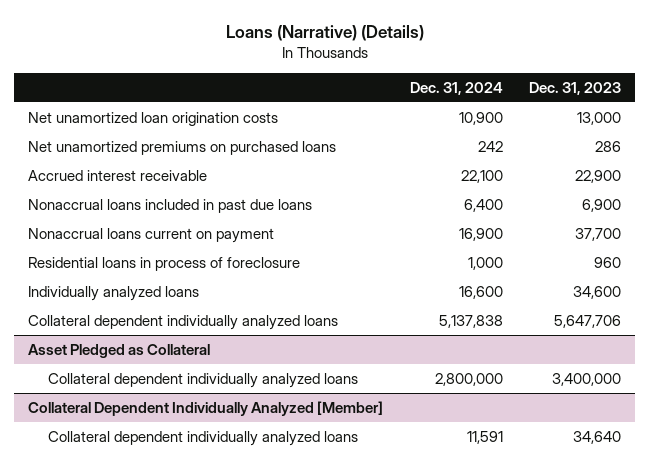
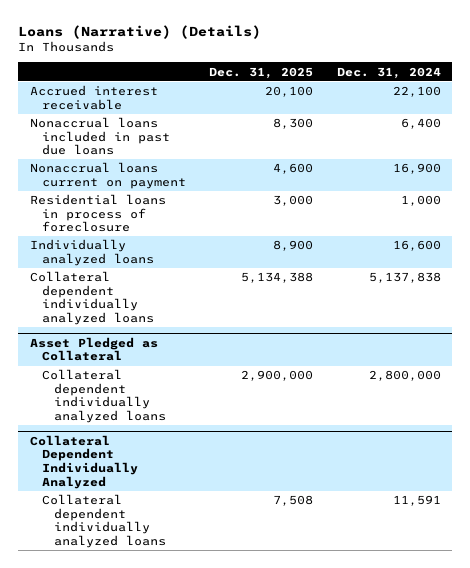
[529,81,622,95] Dec. 31, 2023 -> none
none -> [209,66,314,79] Dec. 31, 2025
[27,111,278,126] Net unamortized loan origination costs -> none
[27,140,336,155] Net unamortized premiums on purchased loans -> none
[27,400,383,416] Collateral Dependent Individually Analyzed [Member] -> [29,434,138,489] Collateral Dependent Individually Analyzed

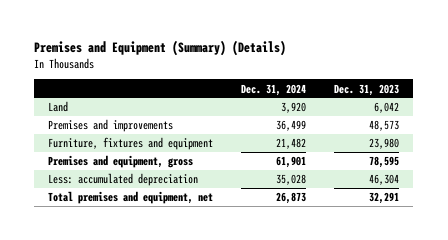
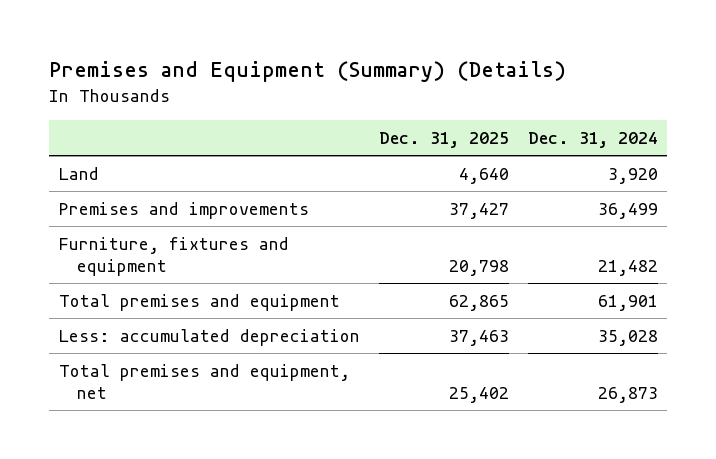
[334,83,400,96] Dec. 31, 2023 -> none
none -> [378,131,509,148] Dec. 31, 2025
[48,155,194,169] Premises and equipment, gross -> [58,293,340,311] Total premises and equipment

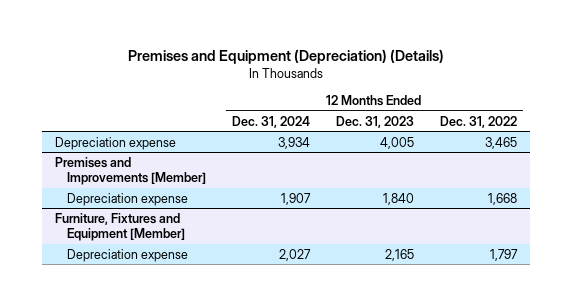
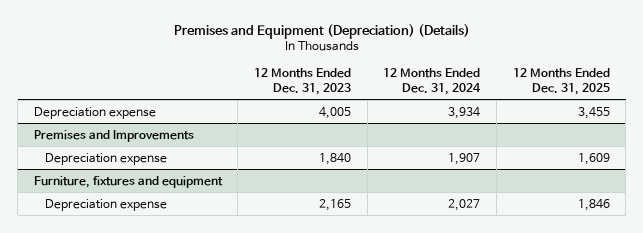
[439,115,517,128] Dec. 31, 2022 -> none
none -> [512,68,610,95] 12 Months Ended Dec. 31, 2025
[54,156,207,186] Premises and Improvements [Member] -> [33,129,194,142] Premises and Improvements
[54,212,186,242] Furniture, Fixtures and Equipment [Member] -> [33,175,223,188] Furniture, fixtures and equipment

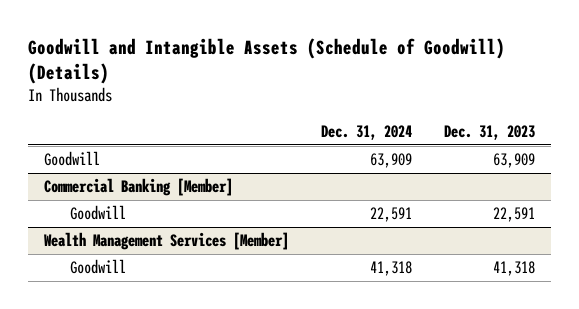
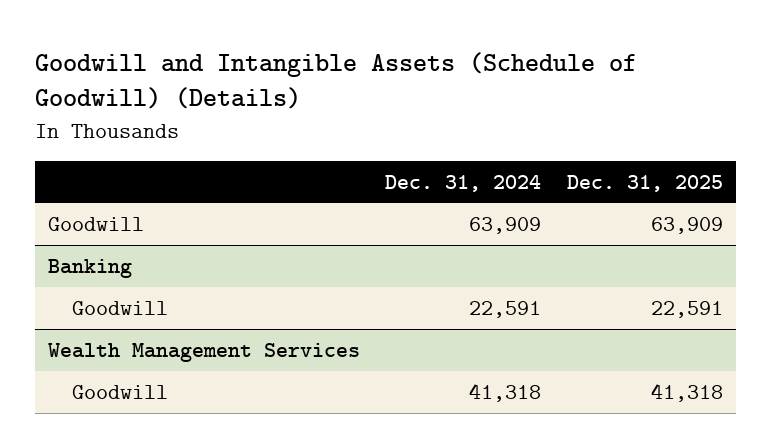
[444,124,536,140] Dec. 31, 2023 -> none
none -> [566,174,723,192] Dec. 31, 2025
[44,178,234,197] Commercial Banking [Member] -> [47,258,132,278] Banking
[44,232,290,251] Wealth Management Services [Member] -> [47,342,360,362] Wealth Management Services

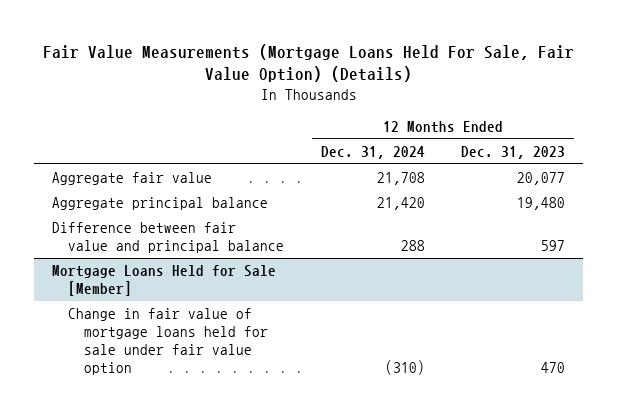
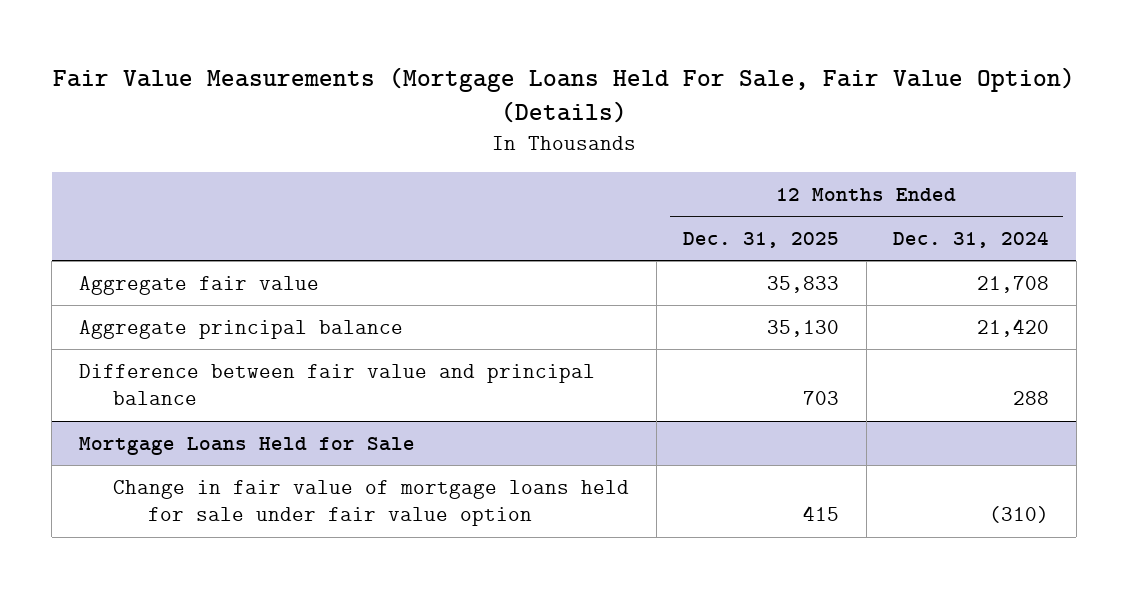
[461,145,566,159] Dec. 31, 2023 -> none
none -> [683,232,840,249] Dec. 31, 2025
[52,265,277,297] Mortgage Loans Held for Sale [Member] -> [78,436,415,455] Mortgage Loans Held for Sale

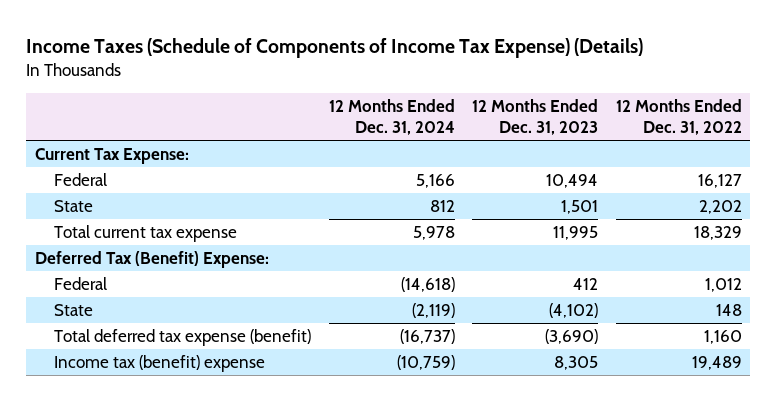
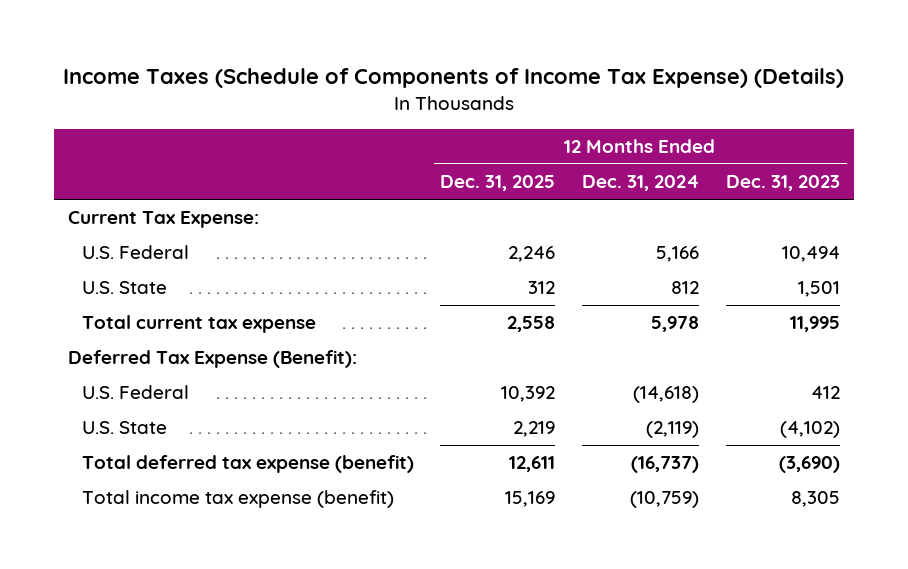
[615,98,742,136] 12 Months Ended Dec. 31, 2022 -> none
none -> [440,175,556,192] Dec. 31, 2025
[54,173,108,187] Federal -> [81,245,189,260] U.S. Federal
[54,200,94,213] State -> [81,281,167,295] U.S. State
[34,251,269,269] Deferred Tax (Benefit) Expense: -> [67,350,357,369] Deferred Tax Expense (Benefit):
[54,277,108,291] Federal -> [81,385,189,400] U.S. Federal
[54,304,94,317] State -> [81,421,167,435] U.S. State
[54,355,266,373] Income tax (benefit) expense -> [81,490,394,509] Total income tax expense (benefit)

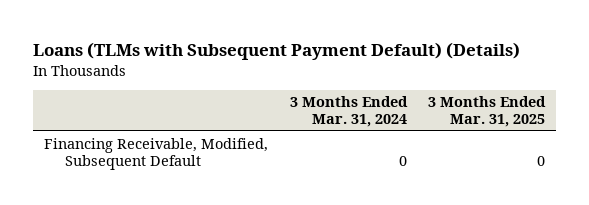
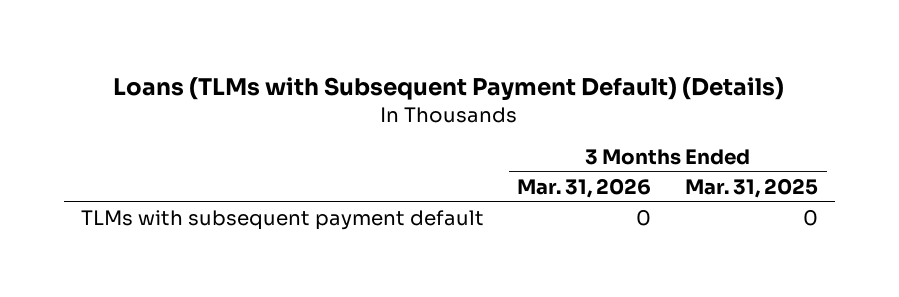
[289,96,408,128] 3 Months Ended Mar. 31, 2024 -> none
none -> [517,178,652,199] Mar. 31, 2026
[43,137,268,170] Financing Receivable, Modified, Subsequent Default -> [80,210,484,231] TLMs with subsequent payment default

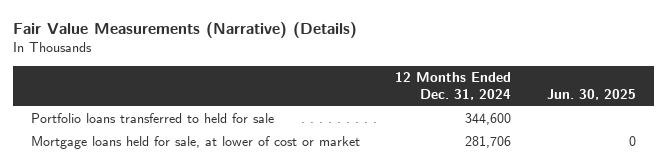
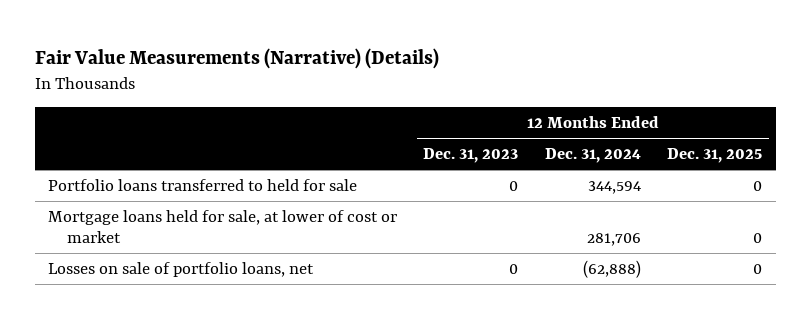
[546,89,636,101] Jun. 30, 2025 -> none
none -> [423,148,519,164] Dec. 31, 2023
none -> [667,148,763,164] Dec. 31, 2025
[465,113,512,126] 344,600 -> [587,180,641,194] 344,594
none -> [47,261,314,277] Losses on sale of portfolio loans, net

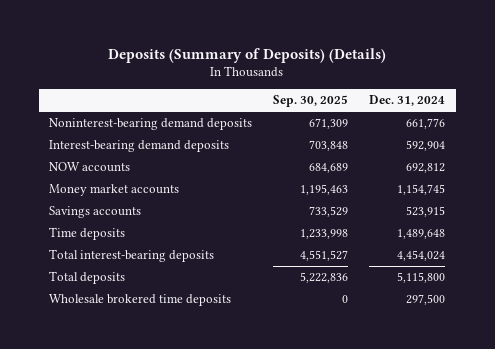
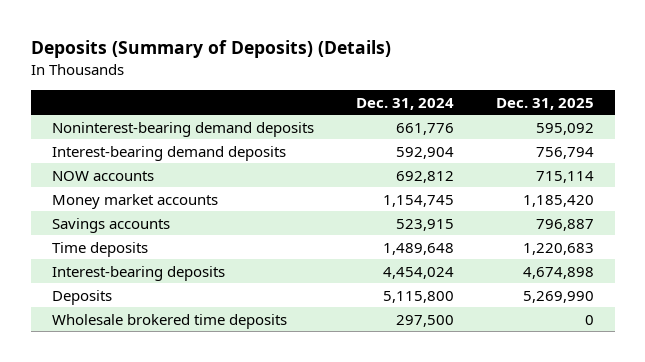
[273,95,349,108] Sep. 30, 2025 -> none
none -> [495,97,594,110] Dec. 31, 2025
[49,249,215,263] Total interest-bearing deposits -> [51,265,225,281] Interest-bearing deposits
[49,271,126,285] Total deposits -> [51,289,112,305] Deposits

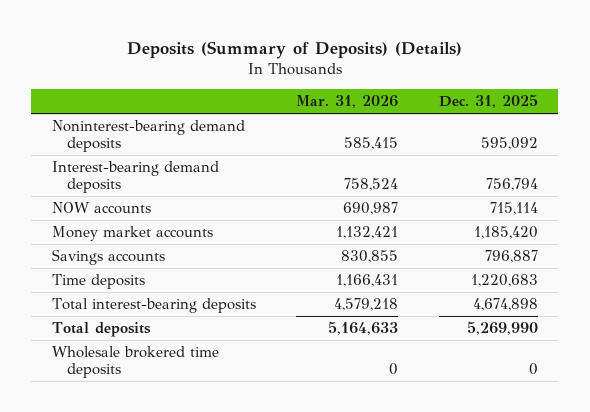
[355,97,454,110] Dec. 31, 2024 -> none
none -> [296,95,399,109] Mar. 31, 2026
[51,265,225,281] Interest-bearing deposits -> [51,298,256,314] Total interest-bearing deposits
[51,289,112,305] Deposits -> [51,322,151,338] Total deposits

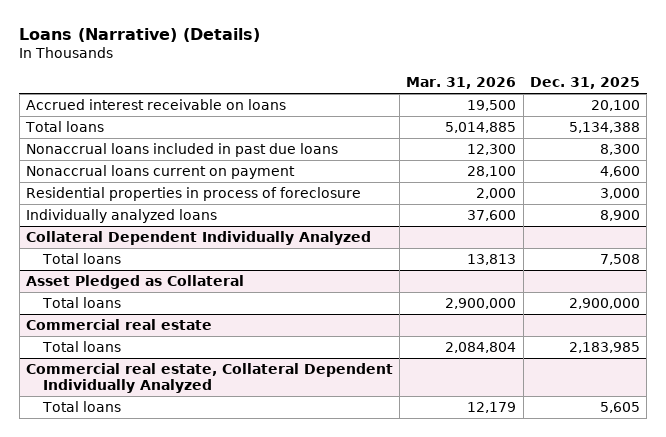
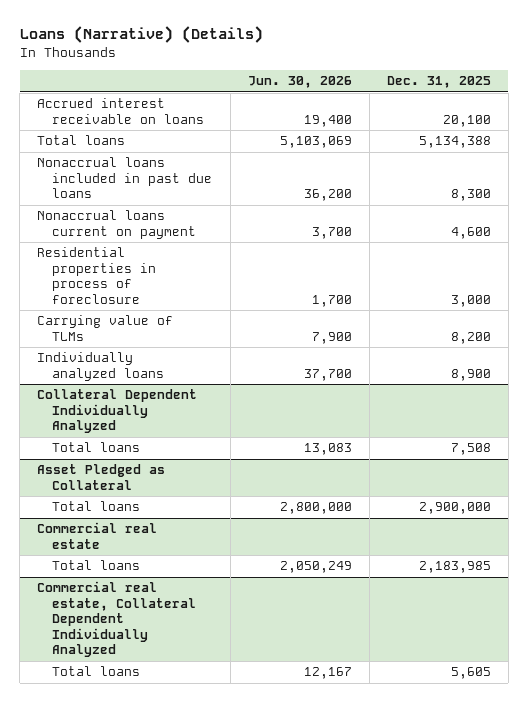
[406,77,517,90] Mar. 31, 2026 -> none
none -> [247,76,352,89] Jun. 30, 2026
none -> [37,315,174,341] Carrying value of TLMs

